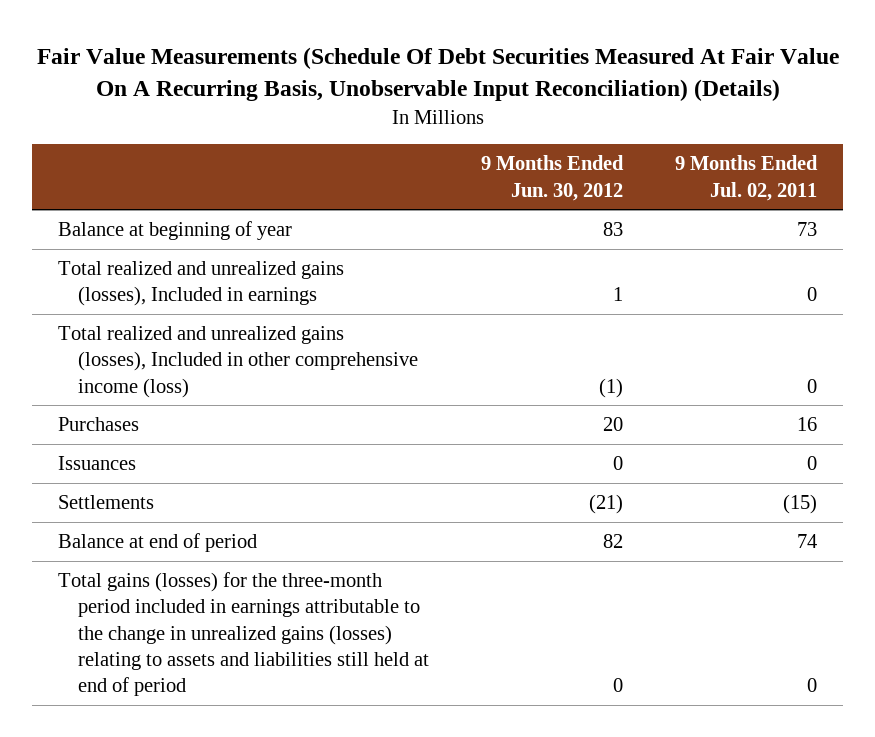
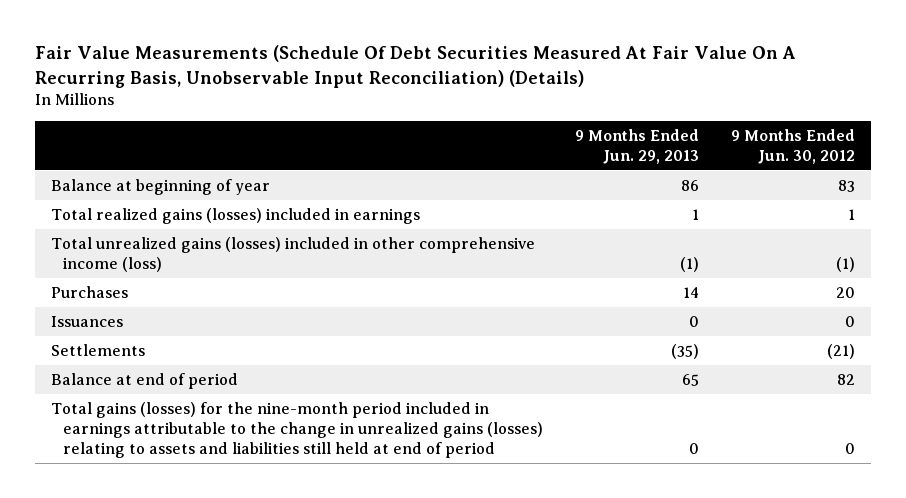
[675,155,819,201] 9 Months Ended Jul. 02, 2011 -> none
none -> [575,128,700,164] 9 Months Ended Jun. 29, 2013
[58,261,345,307] Total realized and unrealized gains (losses), Included in earnings -> [50,207,420,224] Total realized gains (losses) included in earnings
[58,326,419,398] Total realized and unrealized gains (losses), Included in other comprehensive income (loss) -> [50,236,535,272] Total unrealized gains (losses) included in other comprehensive income (loss)
[58,572,430,697] Total gains (losses) for the three-month period included in earnings attributable to the change in unrealized gains (losses) relating to assets and liabilities still held at end of period -> [50,401,544,458] Total gains (losses) for the nine-month period included in earnings attributable to the change in unrealized gains (losses) relating to assets and liabilities still held at end of period

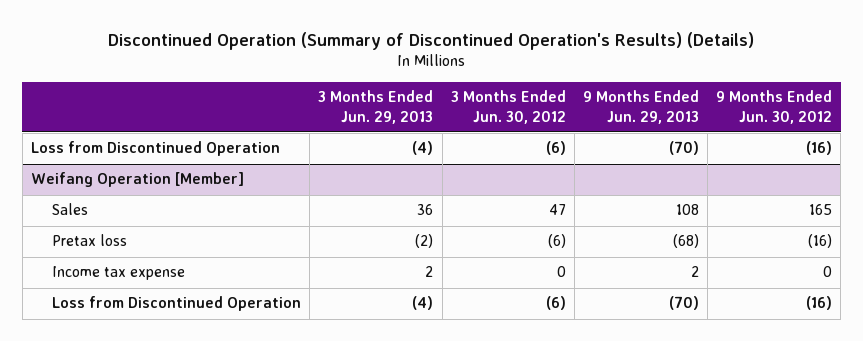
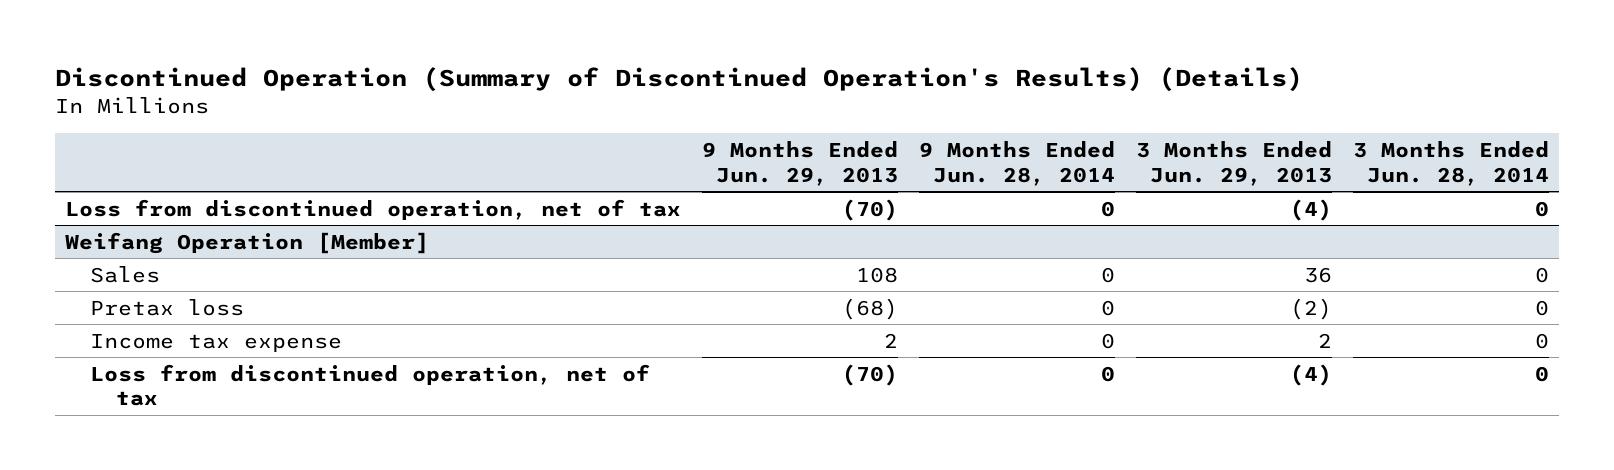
[450,90,566,124] 3 Months Ended Jun. 30, 2012 -> none
[715,90,832,124] 9 Months Ended Jun. 30, 2012 -> none
none -> [919,140,1116,186] 9 Months Ended Jun. 28, 2014
none -> [1352,140,1549,186] 3 Months Ended Jun. 28, 2014
[30,141,280,157] Loss from Discontinued Operation -> [65,198,682,220] Loss from discontinued operation, net of tax
[52,296,302,312] Loss from Discontinued Operation -> [90,363,651,407] Loss from discontinued operation, net of tax

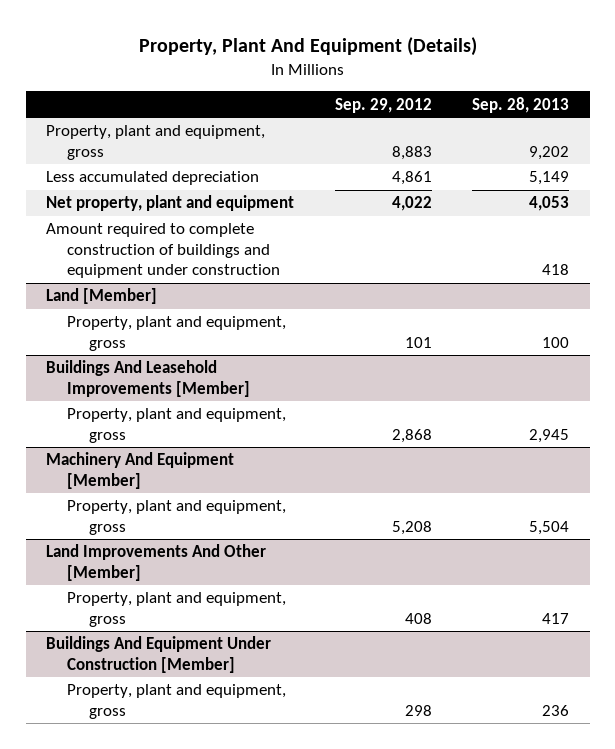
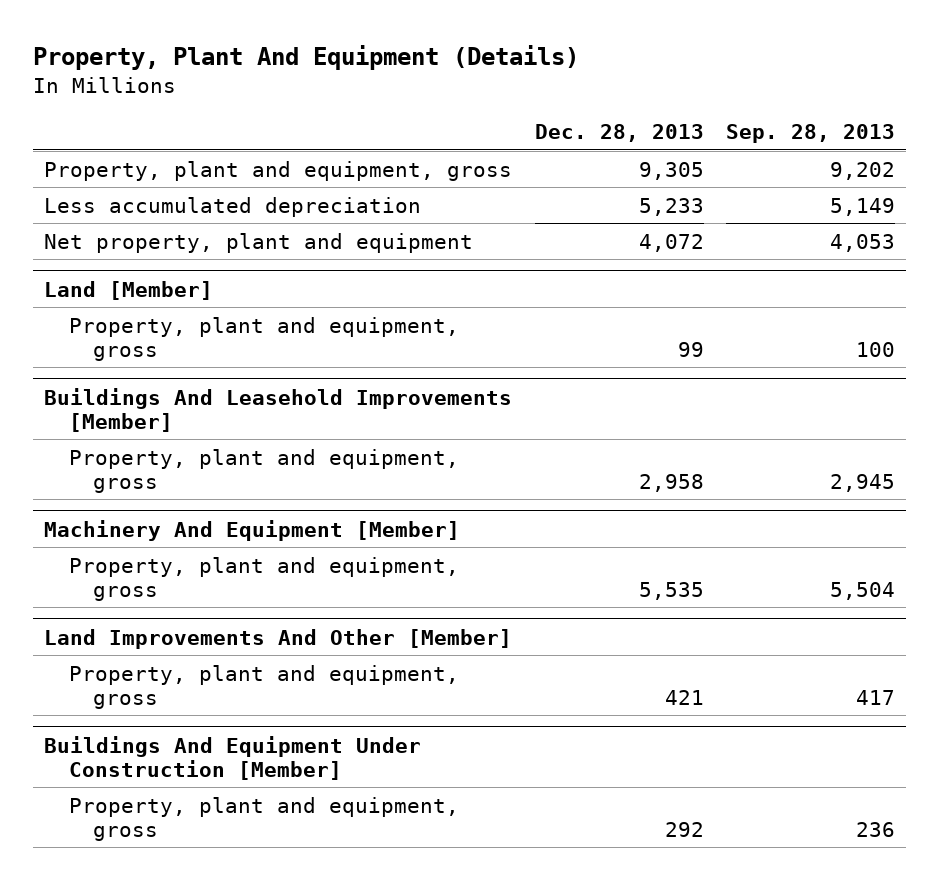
[334,97,432,113] Sep. 29, 2012 -> none
none -> [534,124,704,143] Dec. 28, 2013
[45,223,281,279] Amount required to complete construction of buildings and equipment under construction -> none

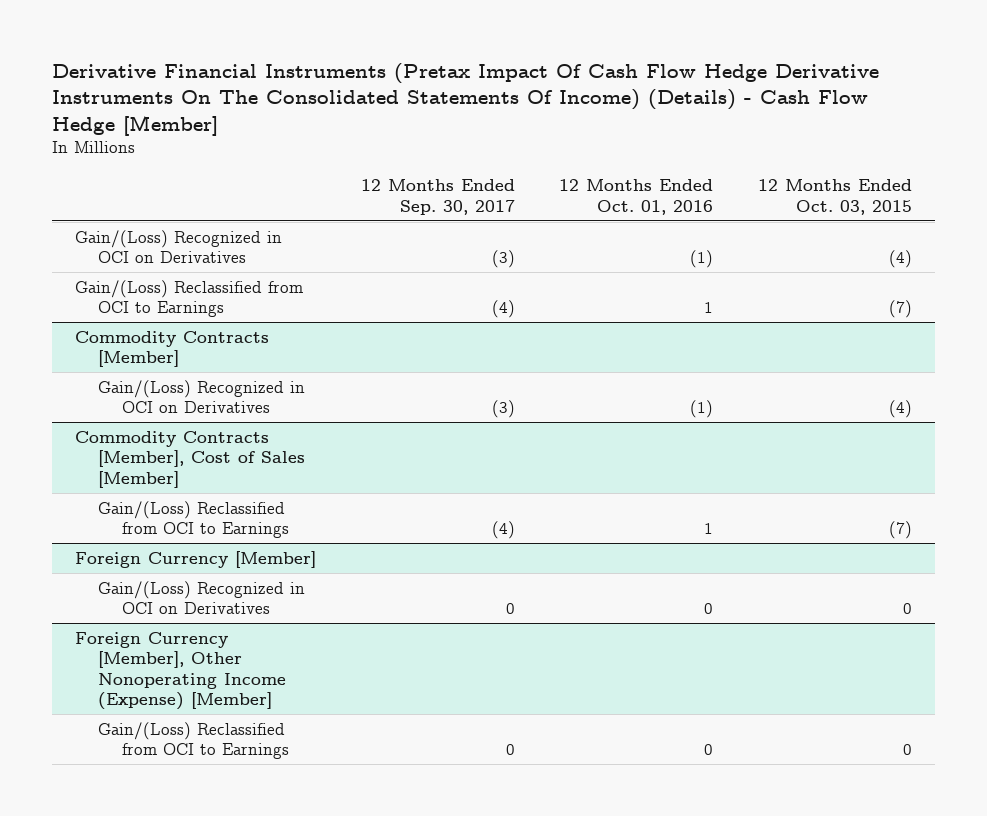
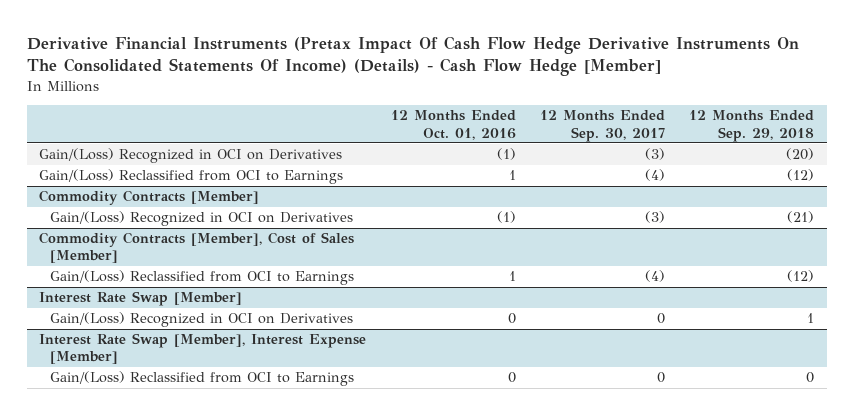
[758,179,913,215] 12 Months Ended Oct. 03, 2015 -> none
none -> [689,110,815,142] 12 Months Ended Sep. 29, 2018
[74,550,316,568] Foreign Currency [Member] -> [39,291,243,307] Interest Rate Swap [Member]
[74,631,287,711] Foreign Currency [Member], Other Nonoperating Income (Expense) [Member] -> none
none -> [39,333,367,365] Interest Rate Swap [Member], Interest Expense [Member]

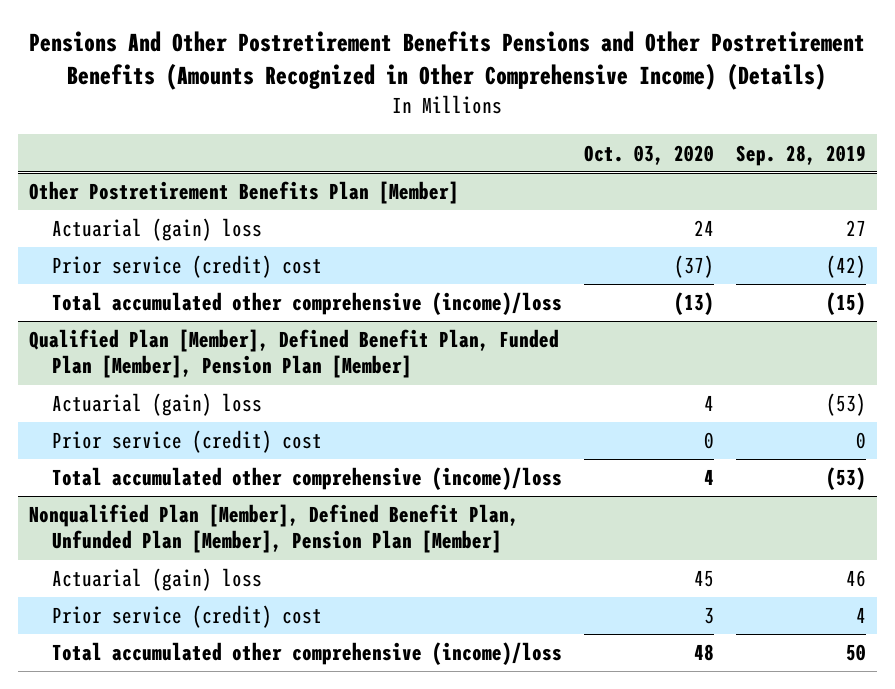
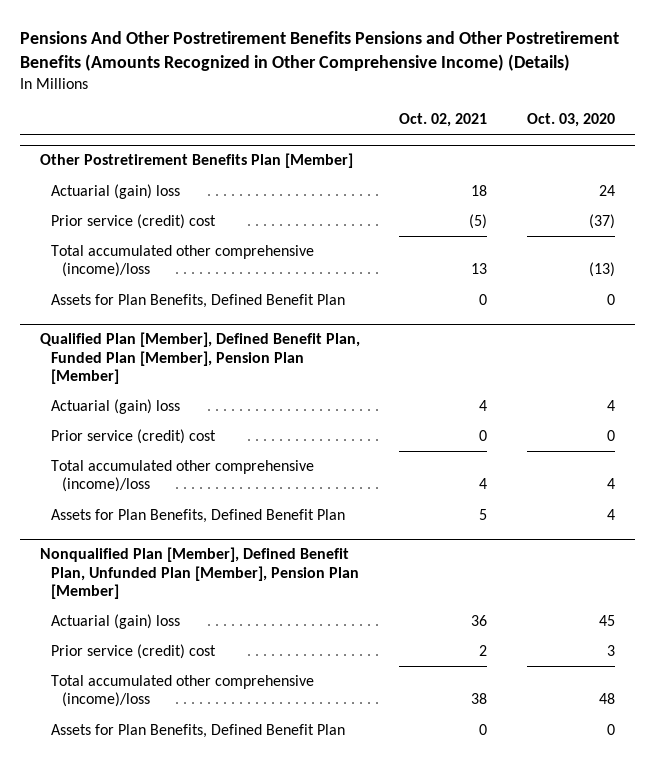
[736,144,867,166] Sep. 28, 2019 -> none
none -> [399,113,488,128] Oct. 02, 2021
none -> [50,294,345,309] Assets for Plan Benefits, Defined Benefit Plan
none -> [50,509,345,524] Assets for Plan Benefits, Defined Benefit Plan
none -> [50,724,345,739] Assets for Plan Benefits, Defined Benefit Plan

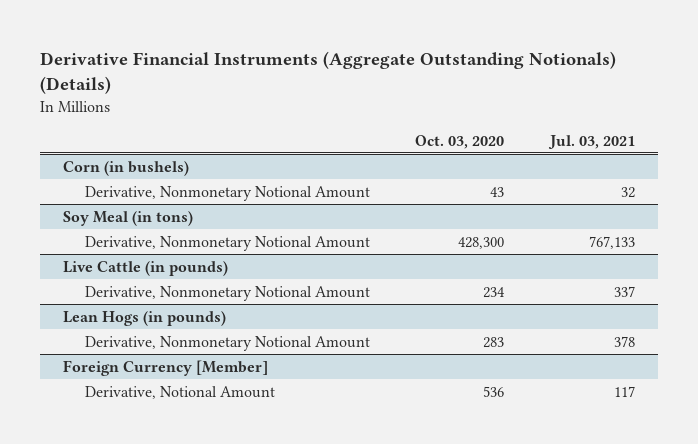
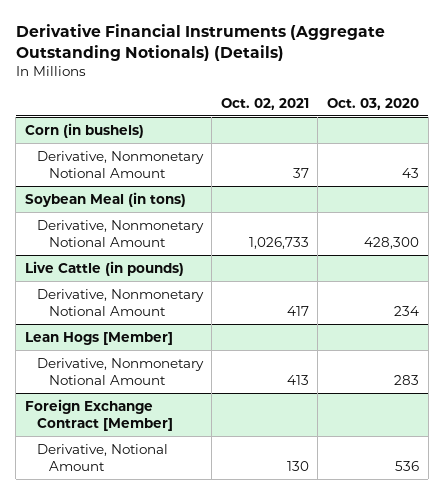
[547,134,635,149] Jul. 03, 2021 -> none
none -> [220,97,309,110] Oct. 02, 2021
[63,210,194,226] Soy Meal (in tons) -> [24,191,186,207] Soybean Meal (in tons)
[63,310,227,326] Lean Hogs (in pounds) -> [24,331,173,345] Lean Hogs [Member]
[63,359,269,376] Foreign Currency [Member] -> [24,398,173,432] Foreign Exchange Contract [Member]

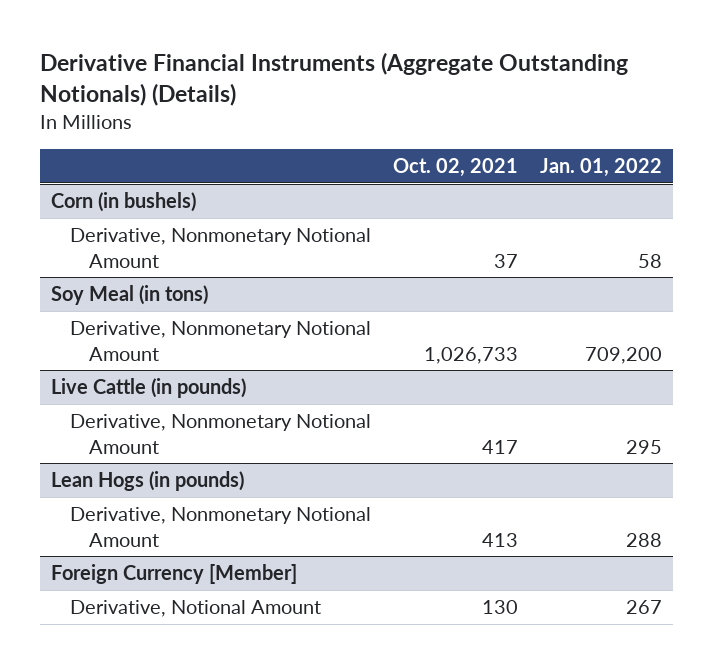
[326,97,419,110] Oct. 03, 2020 -> none
none -> [540,158,663,178] Jan. 01, 2022
[24,191,186,207] Soybean Meal (in tons) -> [50,285,208,306] Soy Meal (in tons)
[24,331,173,345] Lean Hogs [Member] -> [50,471,244,492] Lean Hogs (in pounds)
[24,398,173,432] Foreign Exchange Contract [Member] -> [50,564,297,585] Foreign Currency [Member]

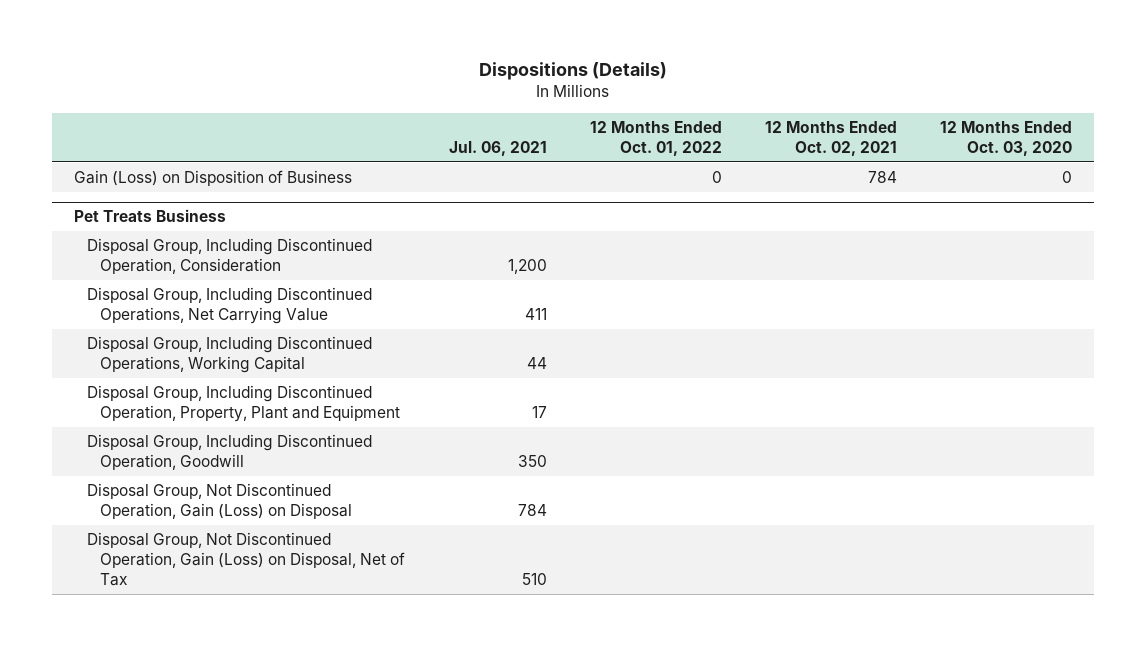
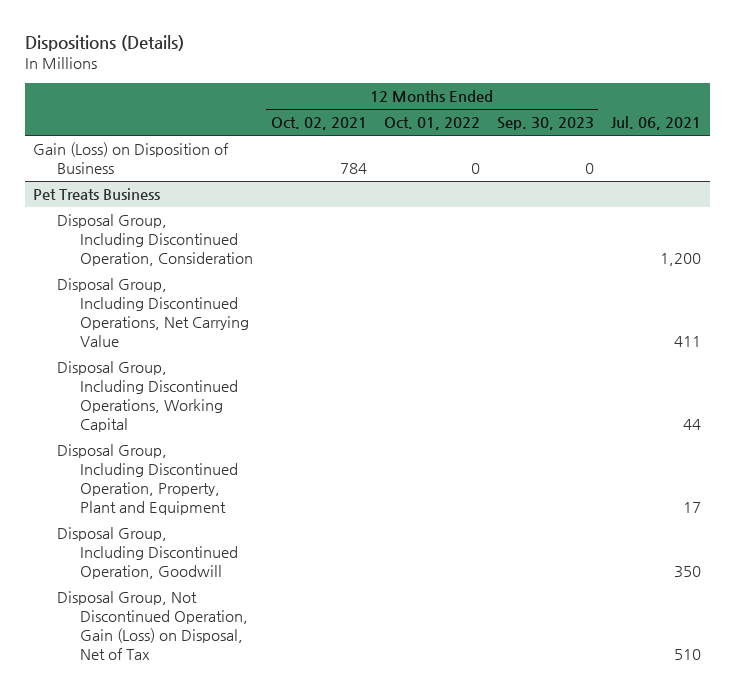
[940,120,1073,157] 12 Months Ended Oct. 03, 2020 -> none
none -> [496,117,594,131] Sep. 30, 2023
[87,482,353,520] Disposal Group, Not Discontinued Operation, Gain (Loss) on Disposal -> none

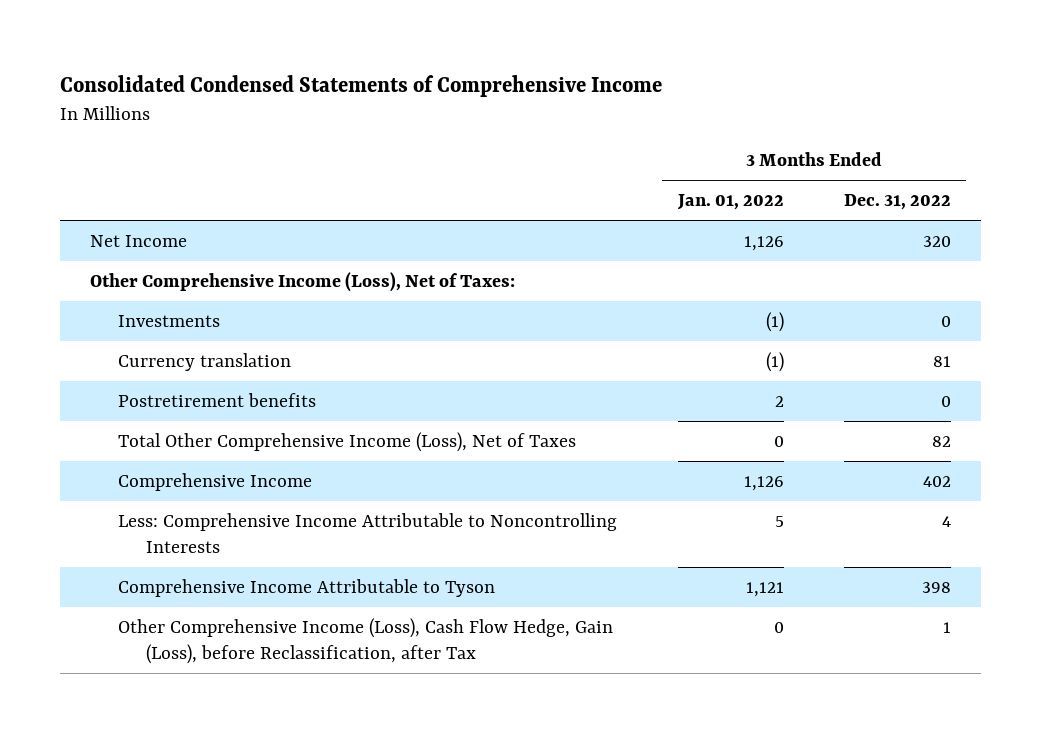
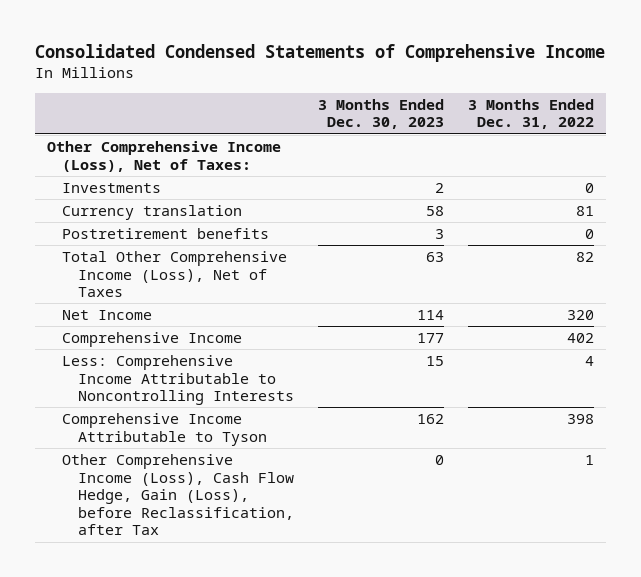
[676,194,784,211] Jan. 01, 2022 -> none
none -> [317,98,444,130] 3 Months Ended Dec. 30, 2023
[90,234,188,247] Net Income -> [62,309,153,320] Net Income

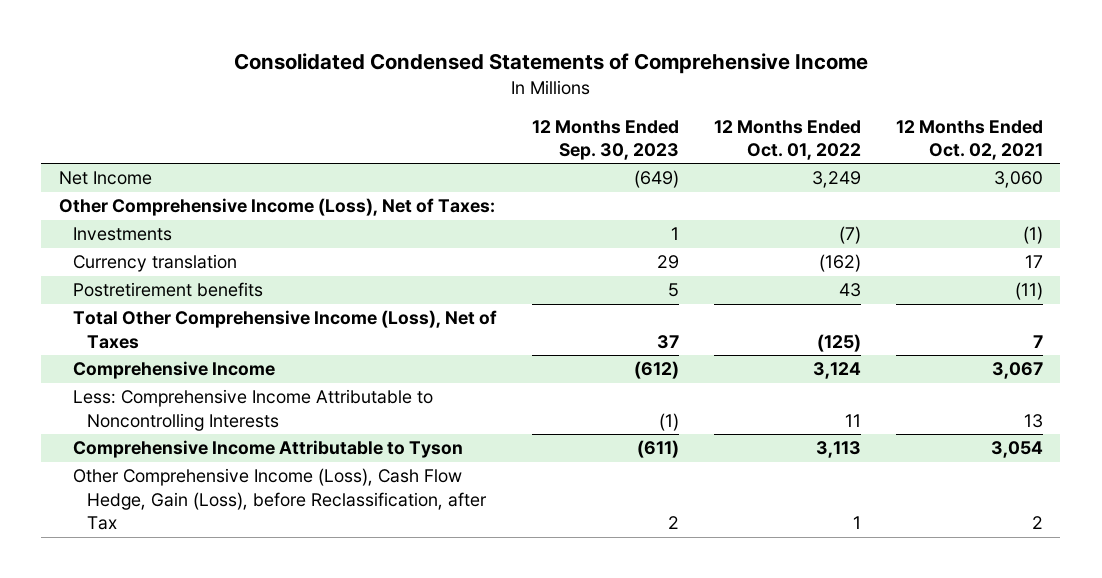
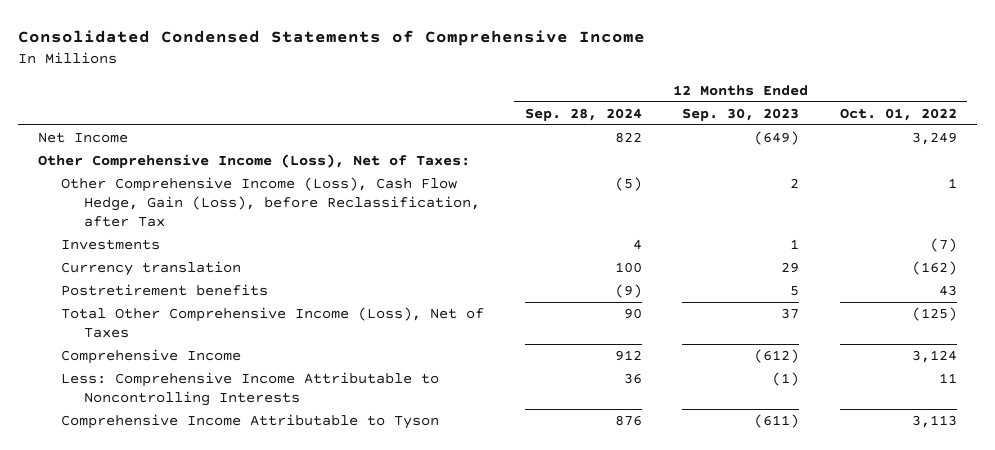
[895,119,1043,160] 12 Months Ended Oct. 02, 2021 -> none
none -> [524,107,642,121] Sep. 28, 2024
[72,468,488,531] Other Comprehensive Income (Loss), Cash Flow Hedge, Gain (Loss), before Reclassification, after Tax -> [61,177,480,227] Other Comprehensive Income (Loss), Cash Flow Hedge, Gain (Loss), before Reclassification, after Tax

